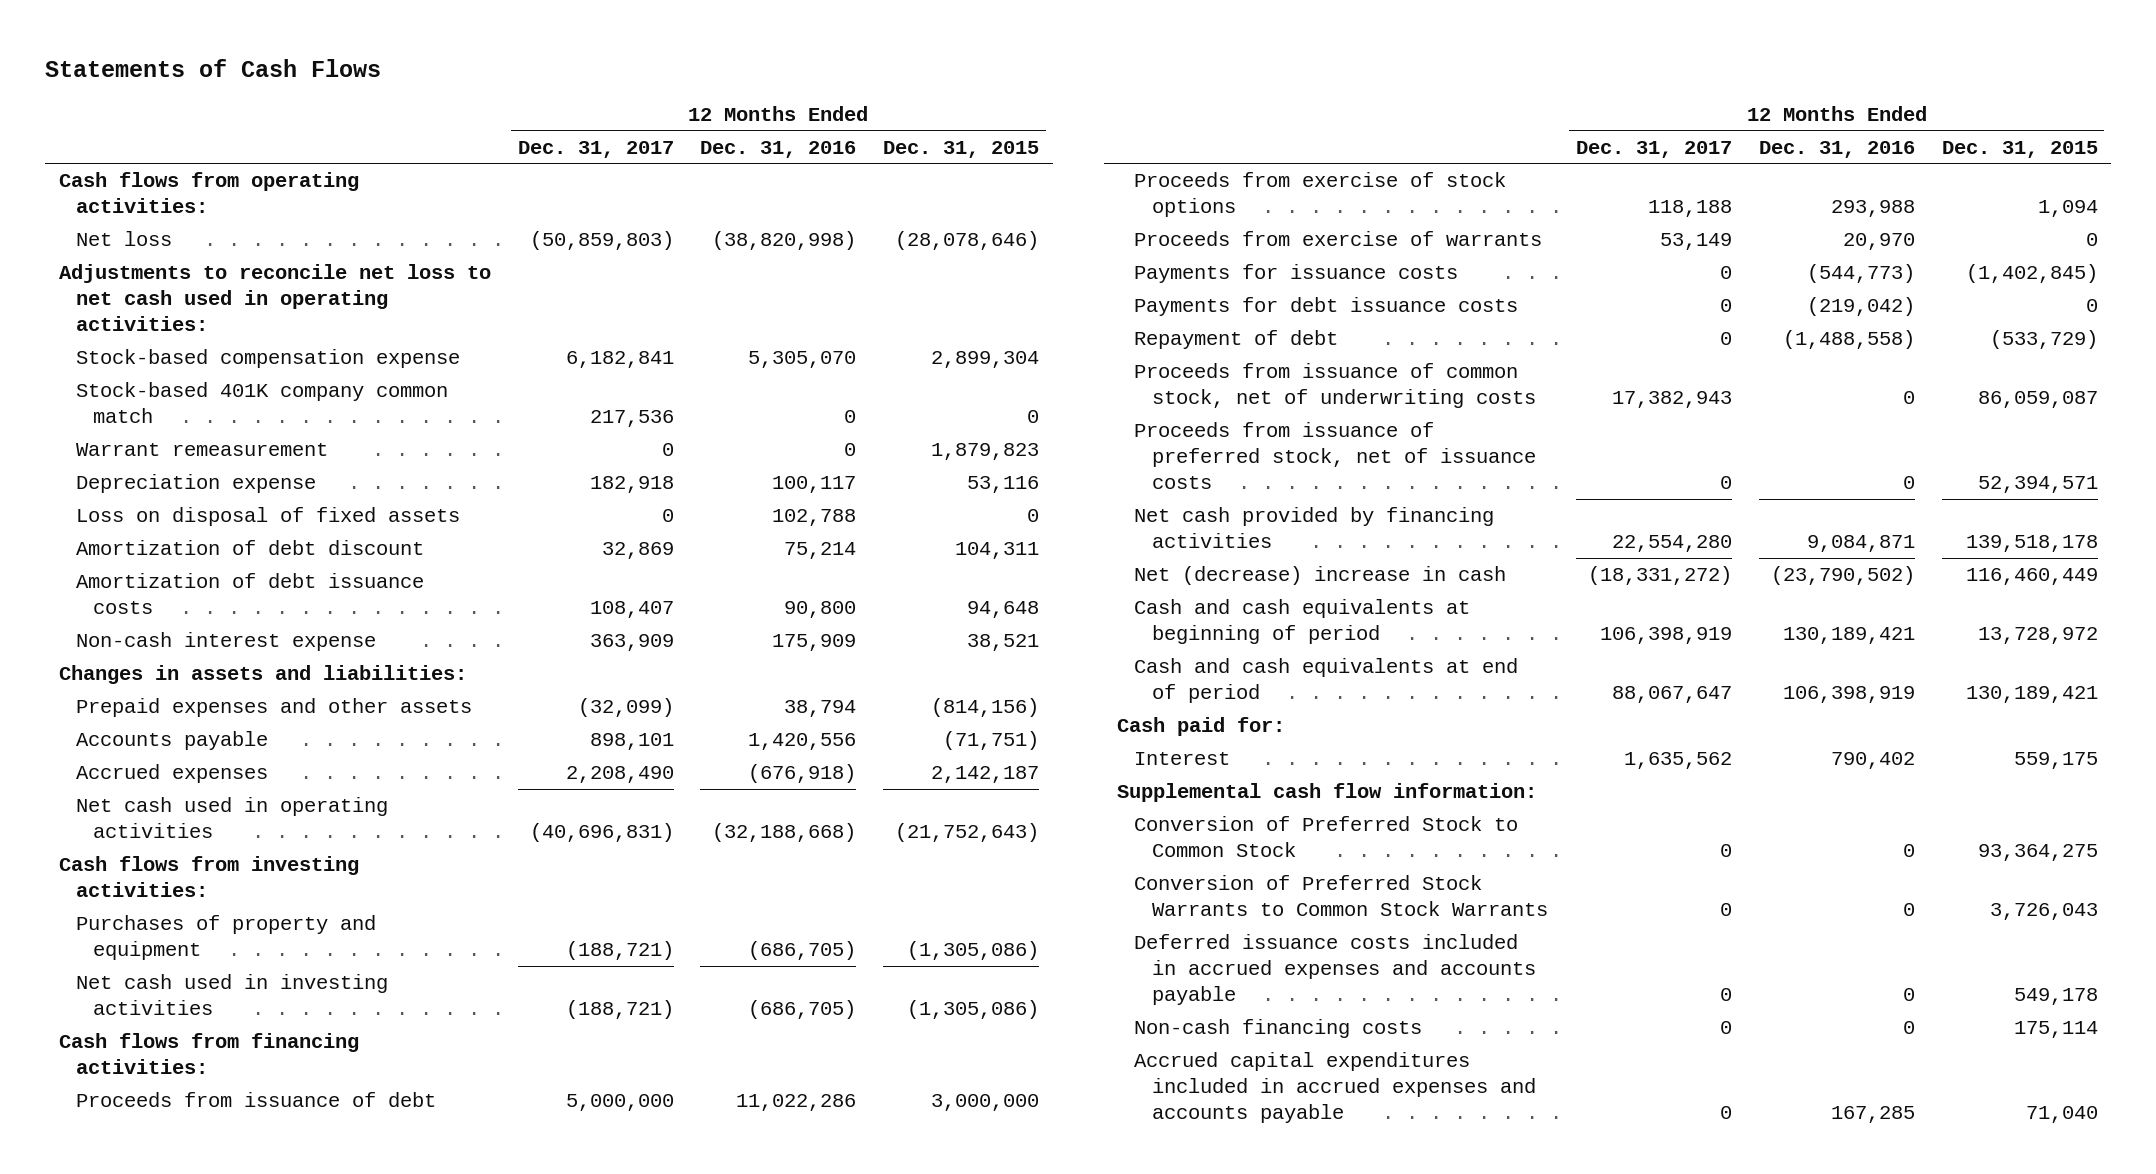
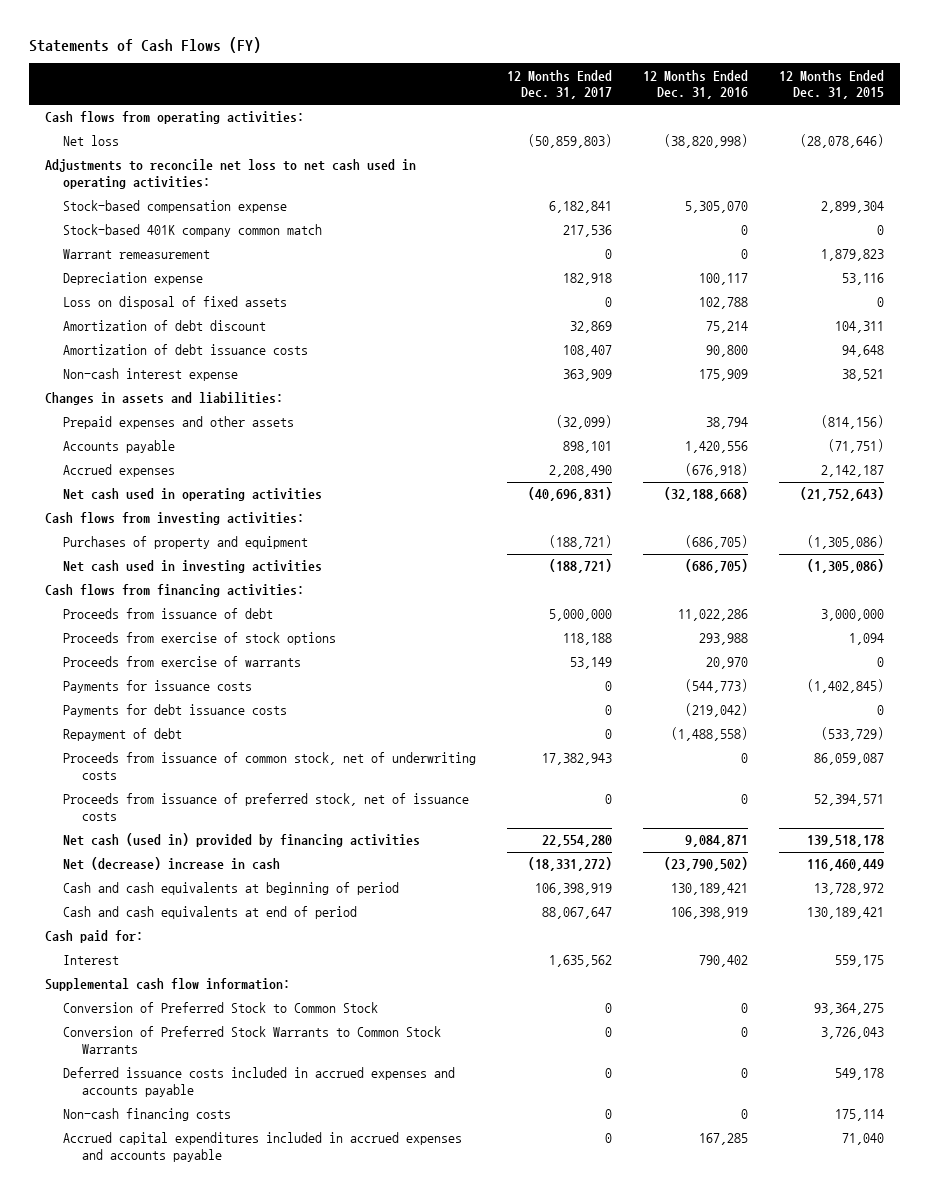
[45,58,382,77] Statements of Cash Flows -> [29,36,262,53] Statements of Cash Flows (FY)
[1134,507,1495,549] Net cash provided by financing activities -> [63,833,421,848] Net cash (used in) provided by financing activities

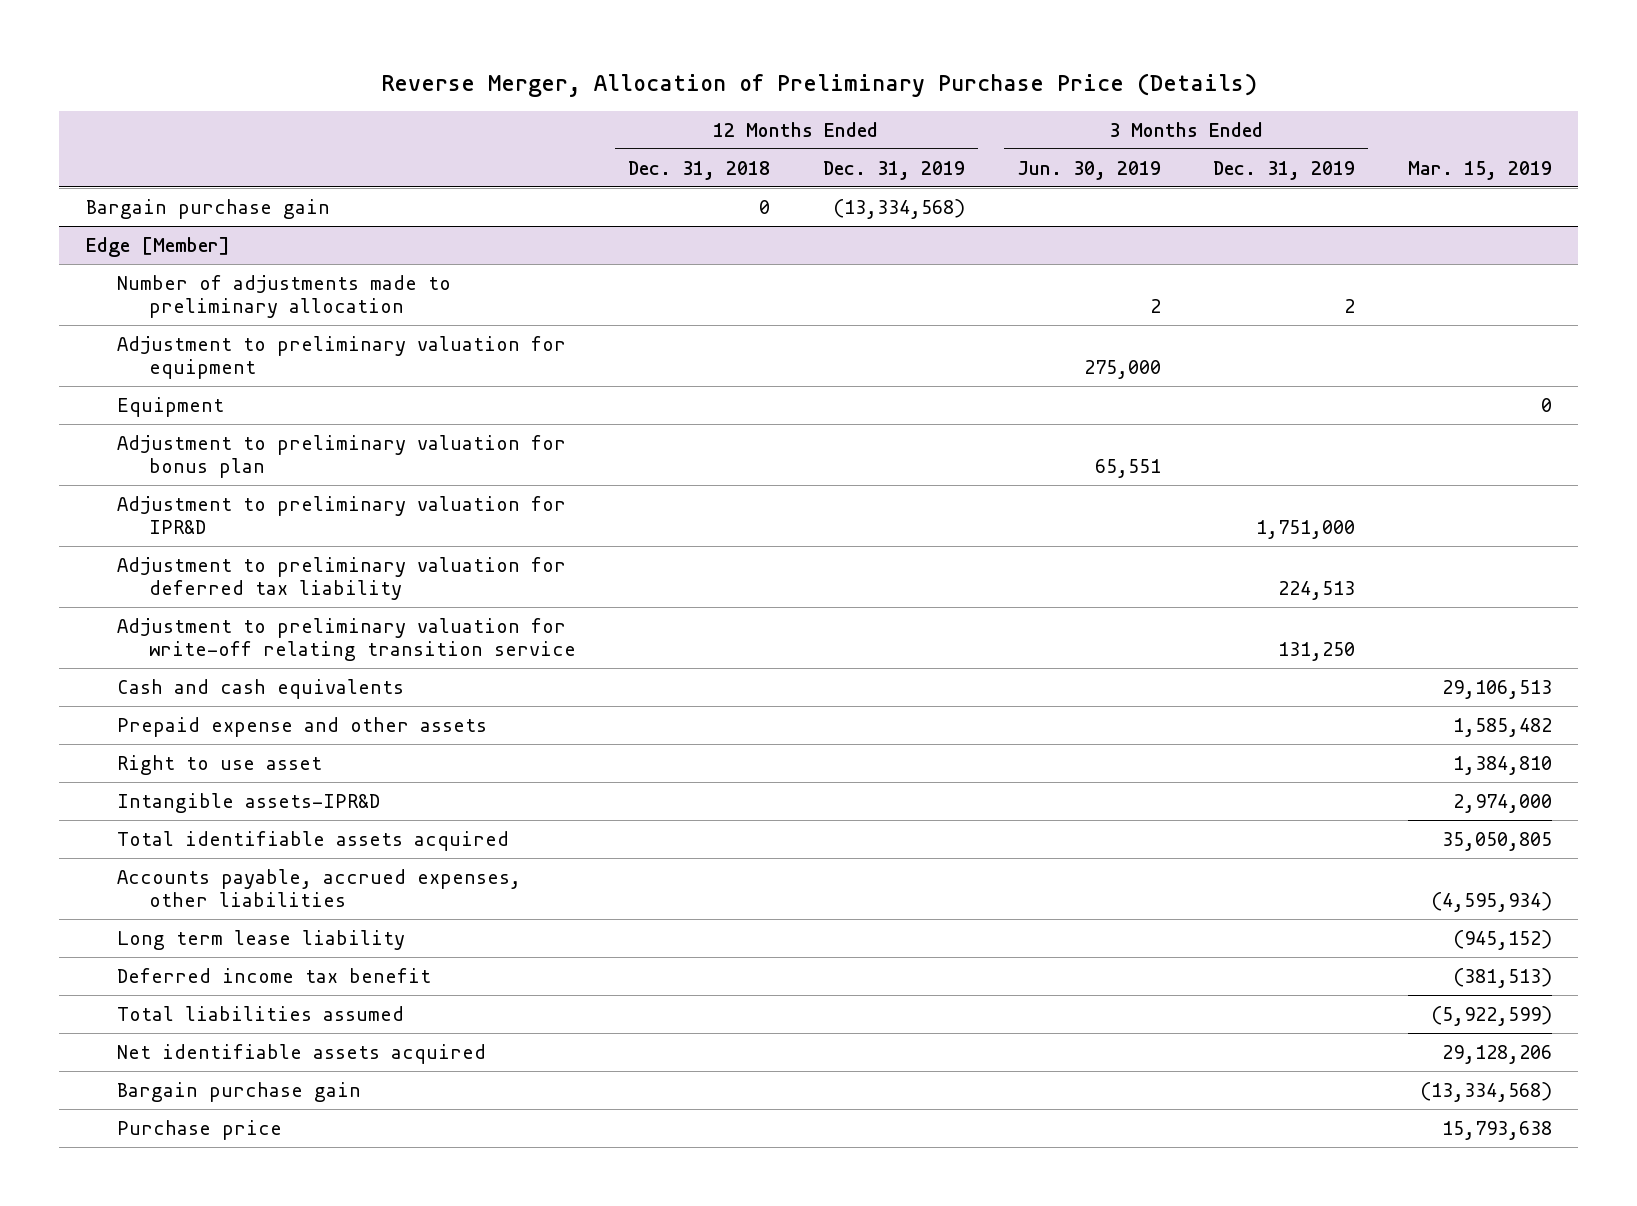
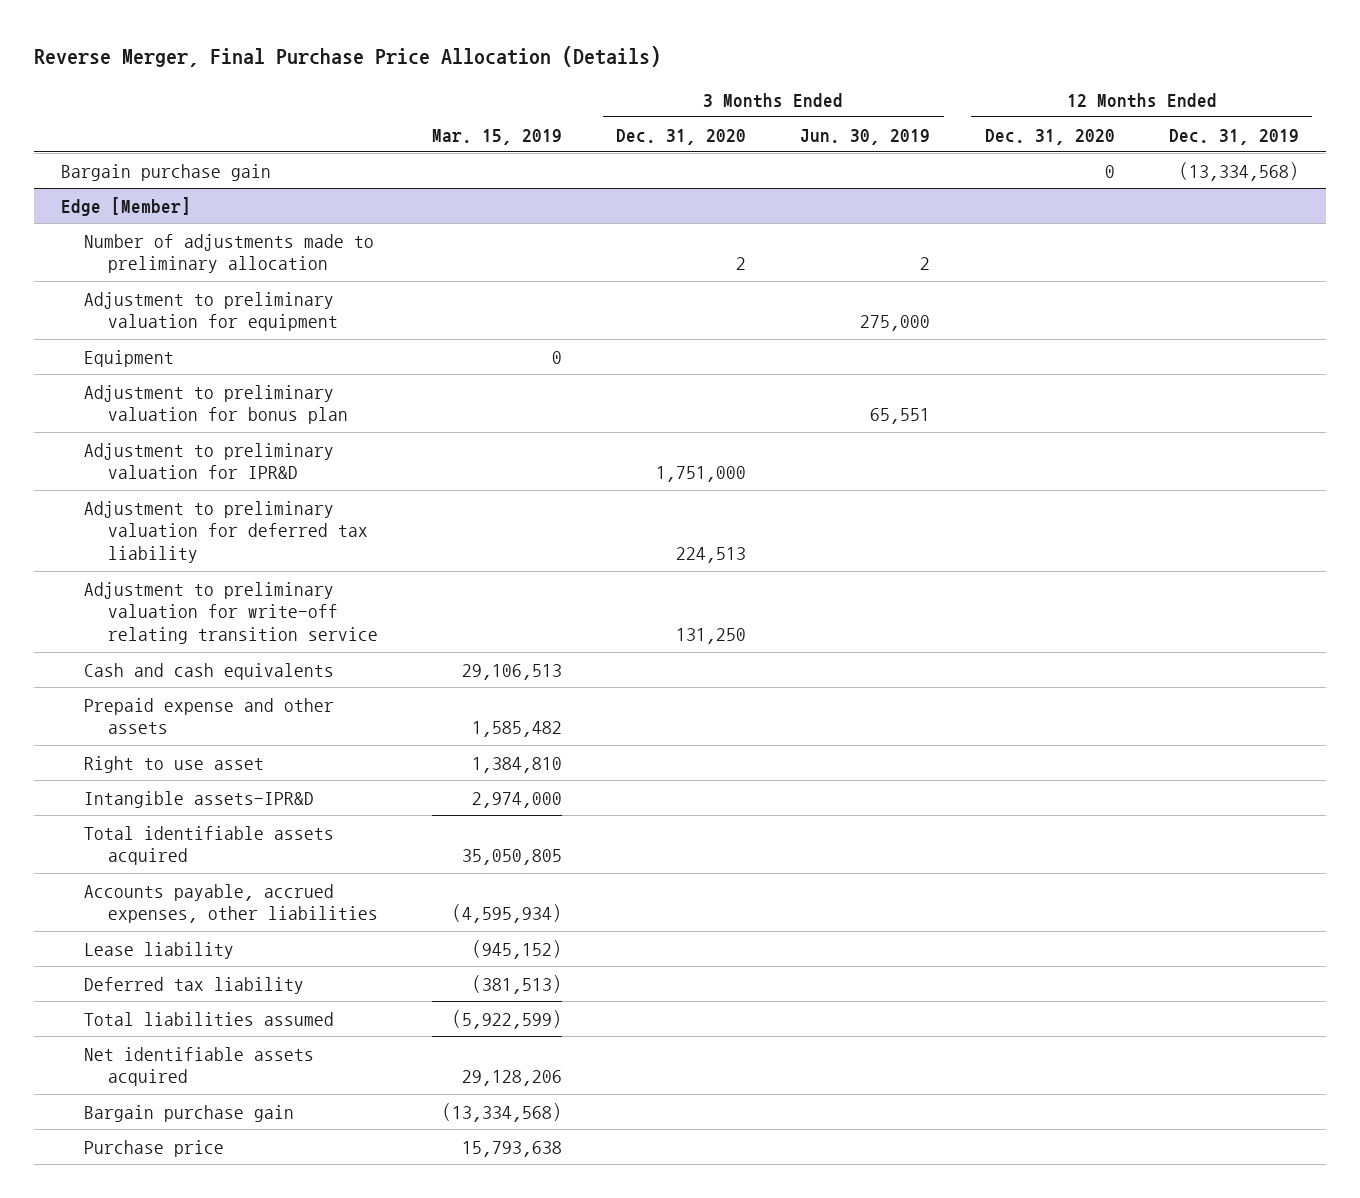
[380,72,1257,97] Reverse Merger, Allocation of Preliminary Purchase Price (Details) -> [33,46,661,68] Reverse Merger, Final Purchase Price Allocation (Details)
[628,160,771,180] Dec. 31, 2018 -> none
[1213,160,1356,180] Dec. 31, 2019 -> none
none -> [616,128,747,145] Dec. 31, 2020
none -> [984,128,1115,145] Dec. 31, 2020
[117,929,406,950] Long term lease liability -> [84,941,235,959] Lease liability
[117,967,432,983] Deferred income tax benefit -> [84,976,305,994] Deferred tax liability

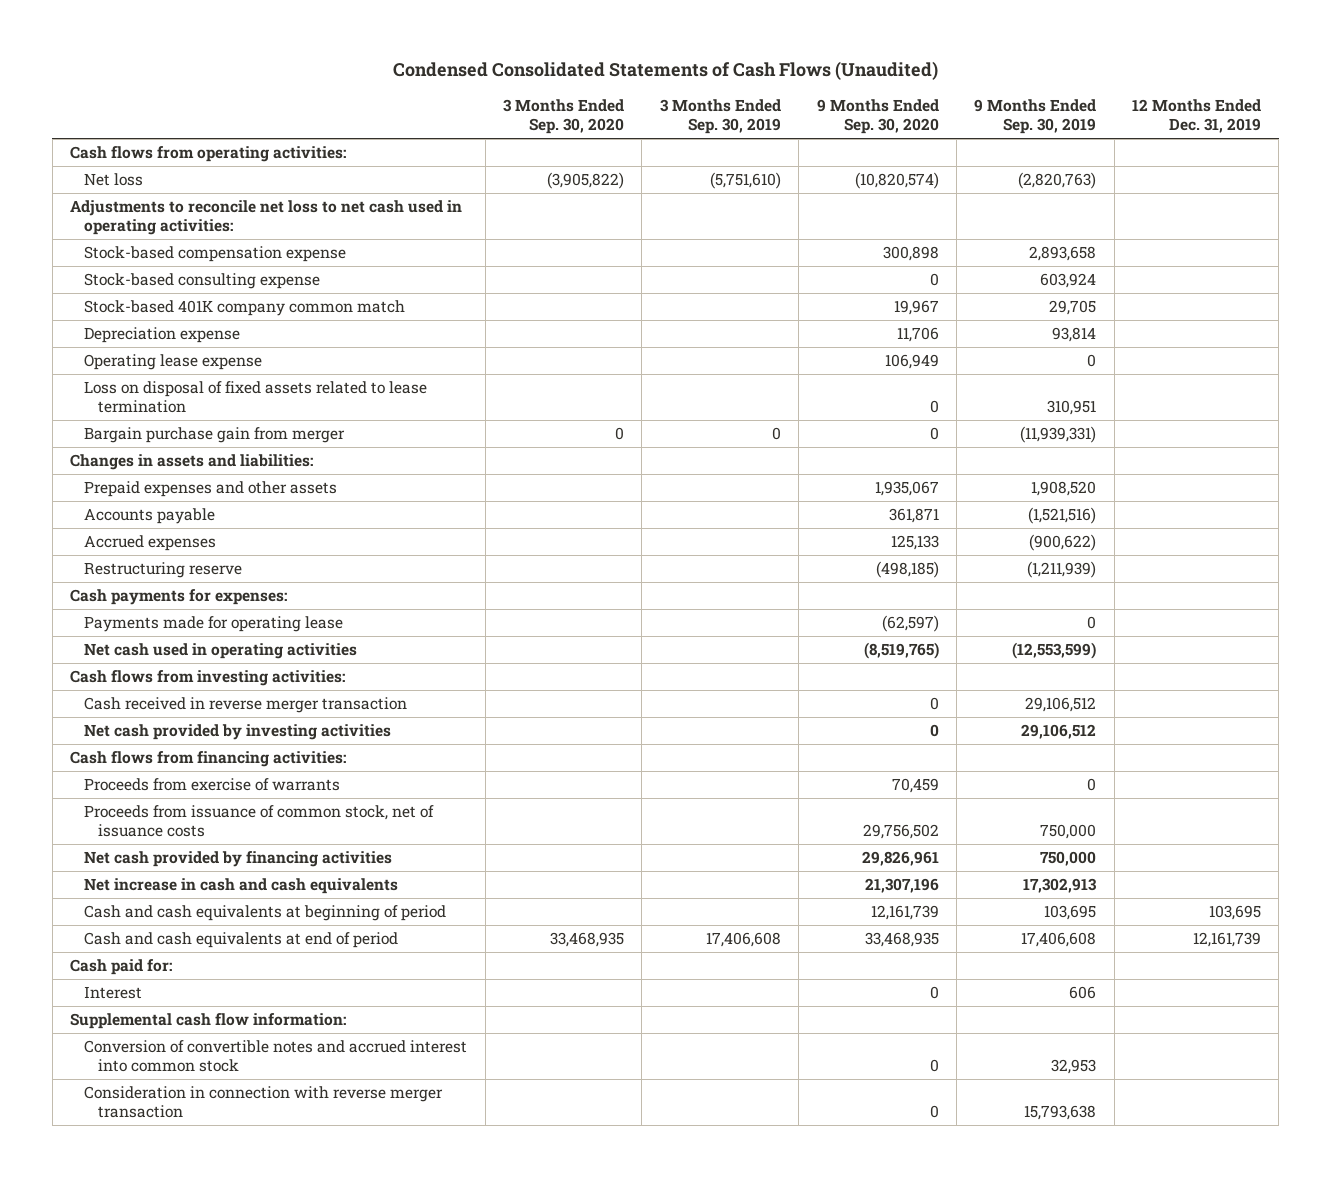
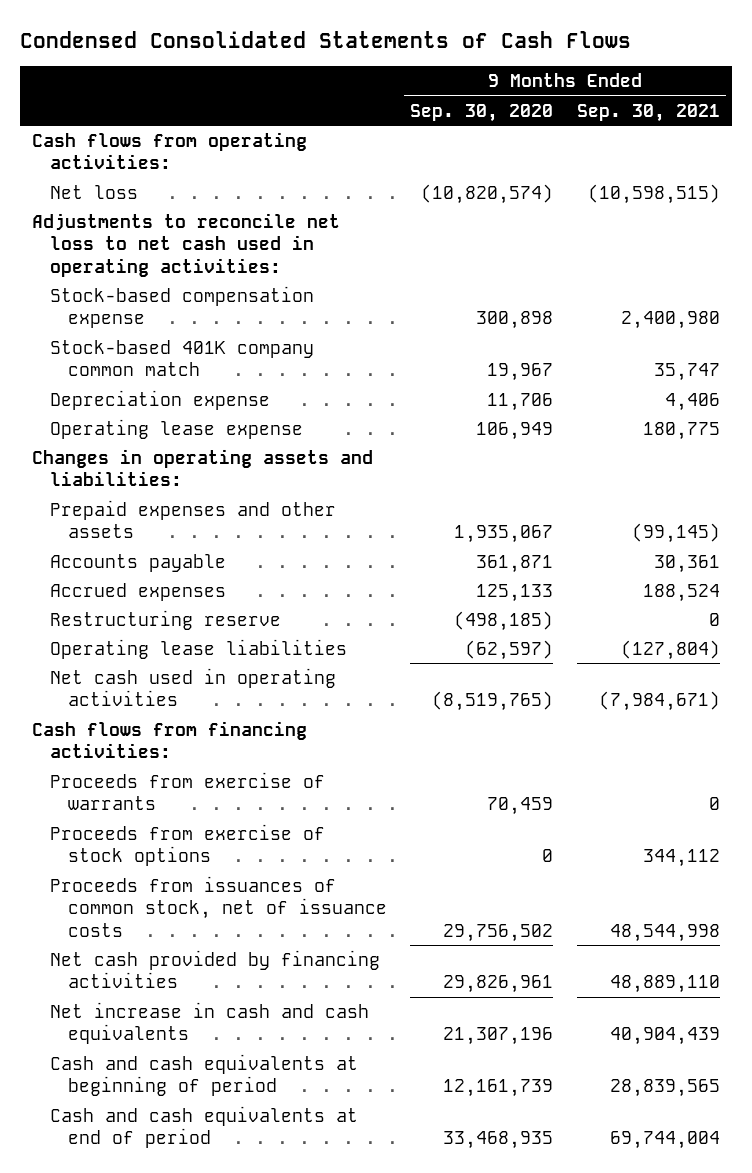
[392,61,938,81] Condensed Consolidated Statements of Cash Flows (Unaudited) -> [20,31,632,49] Condensed Consolidated Statements of Cash Flows
[502,99,624,135] 3 Months Ended Sep. 30, 2020 -> none
[659,99,781,135] 3 Months Ended Sep. 30, 2019 -> none
[974,99,1097,135] 9 Months Ended Sep. 30, 2019 -> none
[1132,99,1262,134] 12 Months Ended Dec. 31, 2019 -> none
none -> [576,103,720,122] Sep. 30, 2021
[84,273,321,290] Stock-based consulting expense -> none
[84,381,428,414] Loss on disposal of fixed assets related to lease termination -> none
[84,427,346,444] Bargain purchase gain from merger -> none
[69,454,313,471] Changes in assets and liabilities: -> [32,449,374,487] Changes in operating assets and liabilities:
[69,589,287,606] Cash payments for expenses: -> none
[84,616,344,633] Payments made for operating lease -> [49,639,347,660] Operating lease liabilities
[69,670,345,687] Cash flows from investing activities: -> none
[84,697,408,714] Cash received in reverse merger transaction -> none
[84,724,392,741] Net cash provided by investing activities -> none
none -> [49,824,325,867] Proceeds from exercise of stock options
[84,805,435,838] Proceeds from issuance of common stock, net of issuance costs -> [49,876,387,937] Proceeds from issuances of common stock, net of issuance costs
[69,959,172,976] Cash paid for: -> none
[84,986,143,1000] Interest -> none
[69,1013,346,1030] Supplemental cash flow information: -> none
[84,1040,468,1073] Conversion of convertible notes and accrued interest into common stock -> none
[84,1086,444,1119] Consideration in connection with reverse merger transaction -> none

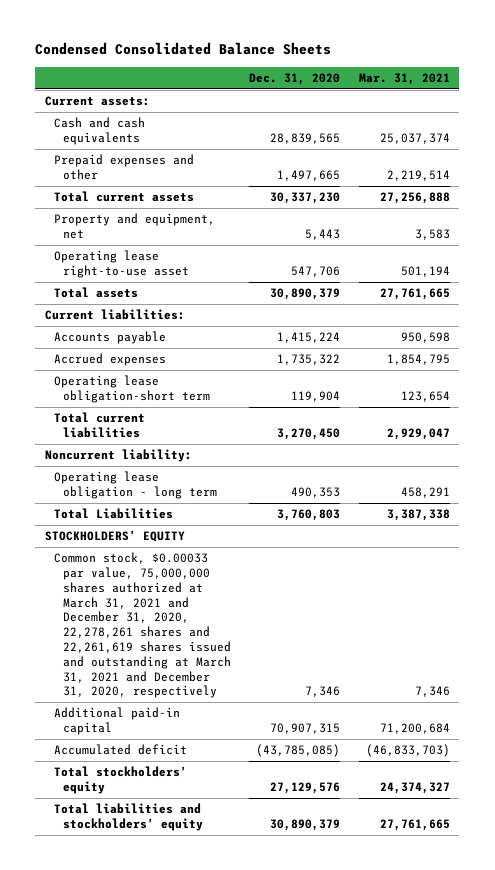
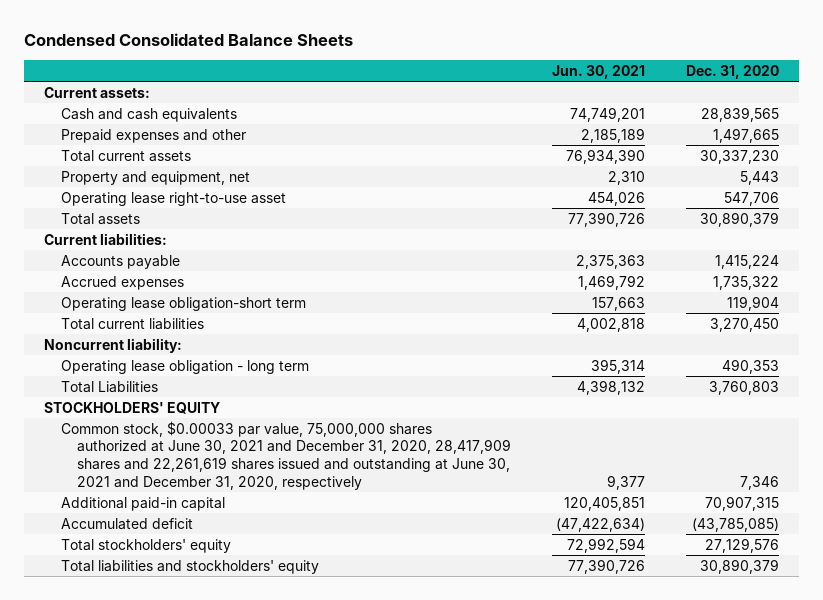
[358,72,450,85] Mar. 31, 2021 -> none
none -> [551,64,645,79] Jun. 30, 2021
[53,552,231,699] Common stock, $0.00033 par value, 75,000,000 shares authorized at March 31, 2021 and December 31, 2020, 22,278,261 shares and 22,261,619 shares issued and outstanding at March 31, 2021 and December 31, 2020, respectively -> [60,420,511,490] Common stock, $0.00033 par value, 75,000,000 shares authorized at June 30, 2021 and December 31, 2020, 28,417,909 shares and 22,261,619 shares issued and outstanding at June 30, 2021 and December 31, 2020, respectively

